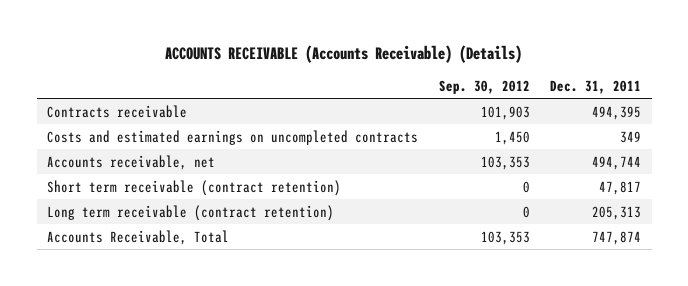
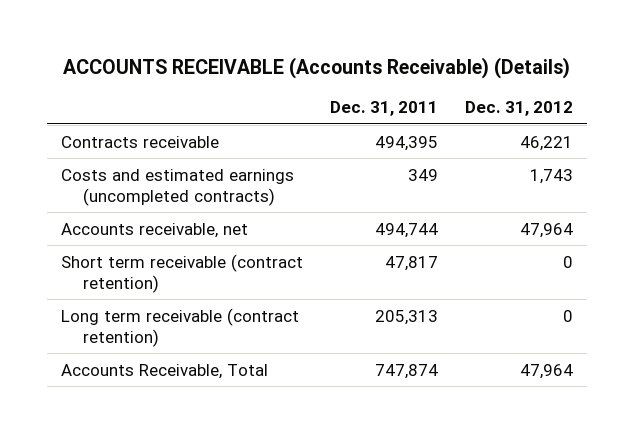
[438,79,530,94] Sep. 30, 2012 -> none
none -> [465,101,574,117] Dec. 31, 2012
[47,129,419,145] Costs and estimated earnings on uncompleted contracts -> [60,168,294,206] Costs and estimated earnings (uncompleted contracts)

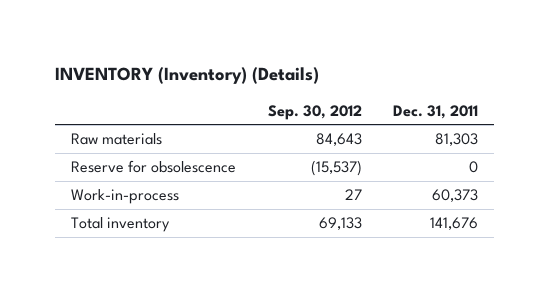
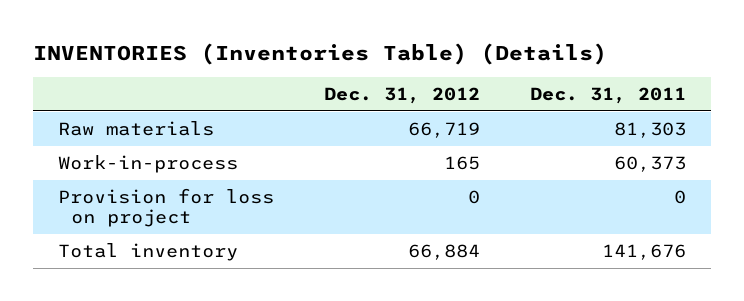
[54,67,319,85] INVENTORY (Inventory) (Details) -> [32,42,607,65] INVENTORIES (Inventories Table) (Details)
[267,104,362,120] Sep. 30, 2012 -> none
none -> [323,86,480,104] Dec. 31, 2012
[70,160,236,174] Reserve for obsolescence -> none
none -> [57,187,274,228] Provision for loss on project

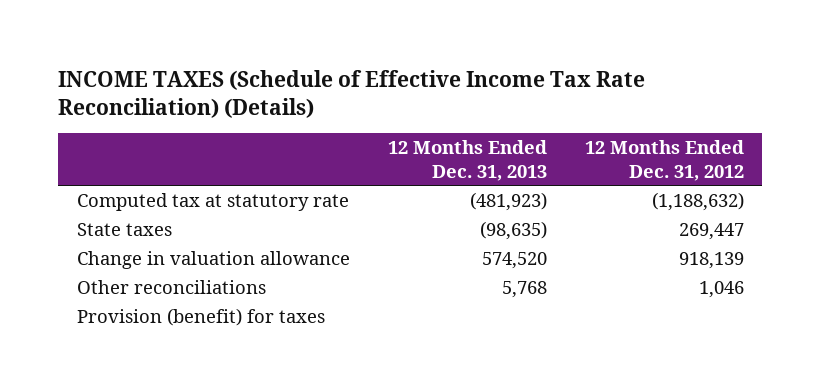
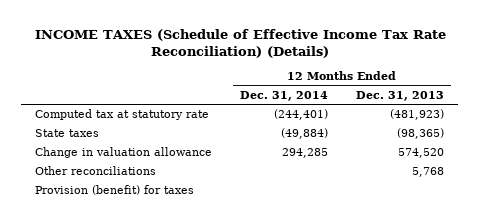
[584,140,744,181] 12 Months Ended Dec. 31, 2012 -> none
none -> [240,90,329,101] Dec. 31, 2014
[479,220,547,240] (98,635) -> [396,128,444,140] (98,365)

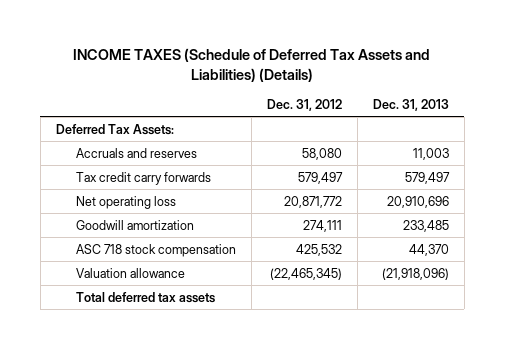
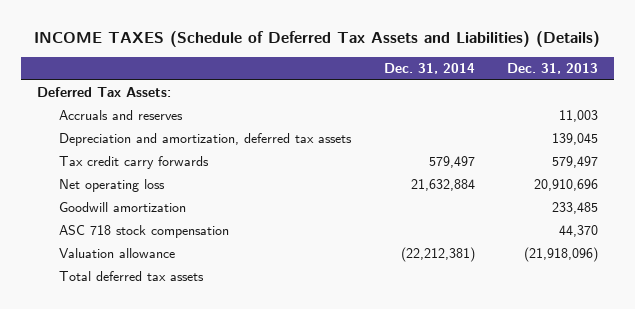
[266,99,342,112] Dec. 31, 2012 -> none
none -> [383,63,475,75] Dec. 31, 2014
none -> [59,133,353,147] Depreciation and amortization, deferred tax assets

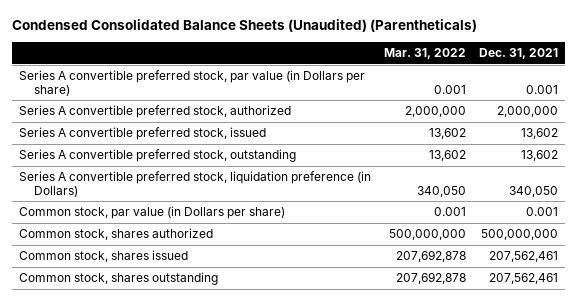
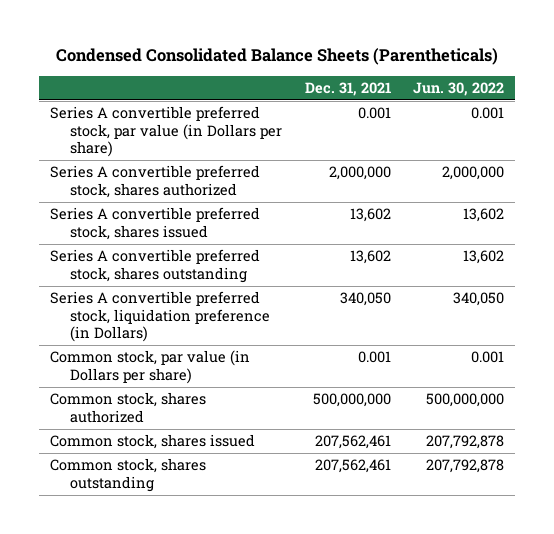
[12,19,478,33] Condensed Consolidated Balance Sheets (Unaudited) (Parentheticals) -> [56,48,499,66] Condensed Consolidated Balance Sheets (Parentheticals)
[383,48,466,60] Mar. 31, 2022 -> none
none -> [413,81,505,96] Jun. 30, 2022
[18,105,291,119] Series A convertible preferred stock, authorized -> [49,165,260,198] Series A convertible preferred stock, shares authorized
[18,127,266,141] Series A convertible preferred stock, issued -> [49,207,260,240] Series A convertible preferred stock, shares issued
[18,149,296,163] Series A convertible preferred stock, outstanding -> [49,249,260,283] Series A convertible preferred stock, shares outstanding

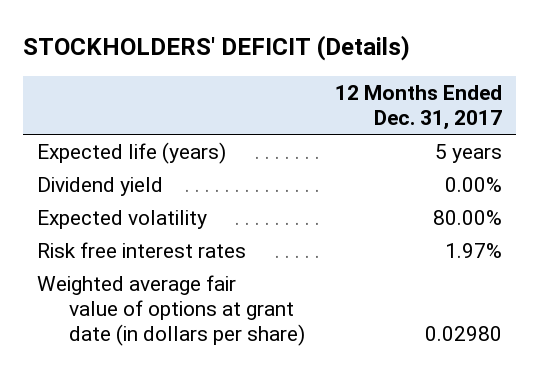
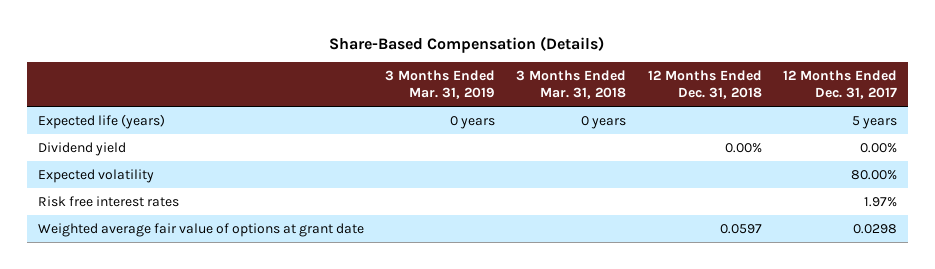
[22,35,410,62] STOCKHOLDERS' DEFICIT (Details) -> [329,35,605,53] Share-Based Compensation (Details)
none -> [385,70,496,100] 3 Months Ended Mar. 31, 2019
none -> [516,70,627,100] 3 Months Ended Mar. 31, 2018
none -> [647,70,762,100] 12 Months Ended Dec. 31, 2018
[37,275,306,347] Weighted average fair value of options at grant date (in dollars per share) -> [37,222,364,237] Weighted average fair value of options at grant date
[424,326,502,342] 0.02980 -> [853,223,898,234] 0.0298

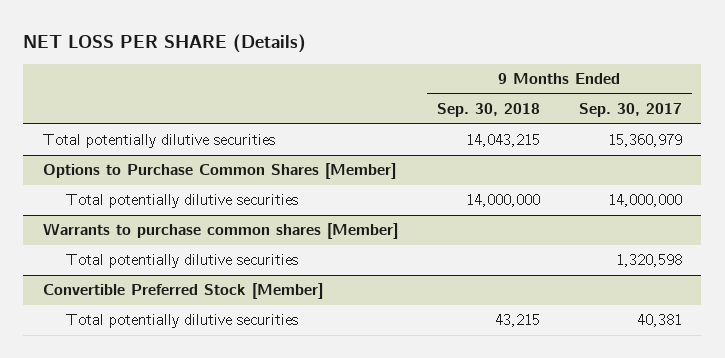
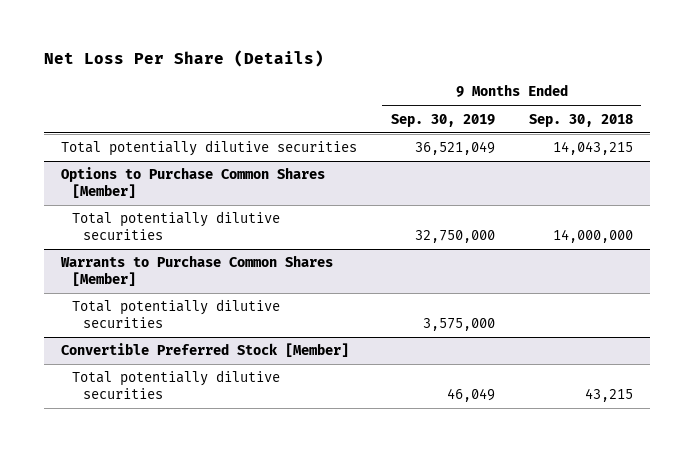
[23,33,307,53] NET LOSS PER SHARE (Details) -> [43,50,324,68] Net Loss Per Share (Details)
[578,103,682,118] Sep. 30, 2017 -> none
none -> [390,113,495,127] Sep. 30, 2019
[42,223,398,240] Warrants to purchase common shares [Member] -> [59,255,333,287] Warrants to Purchase Common Shares [Member]

